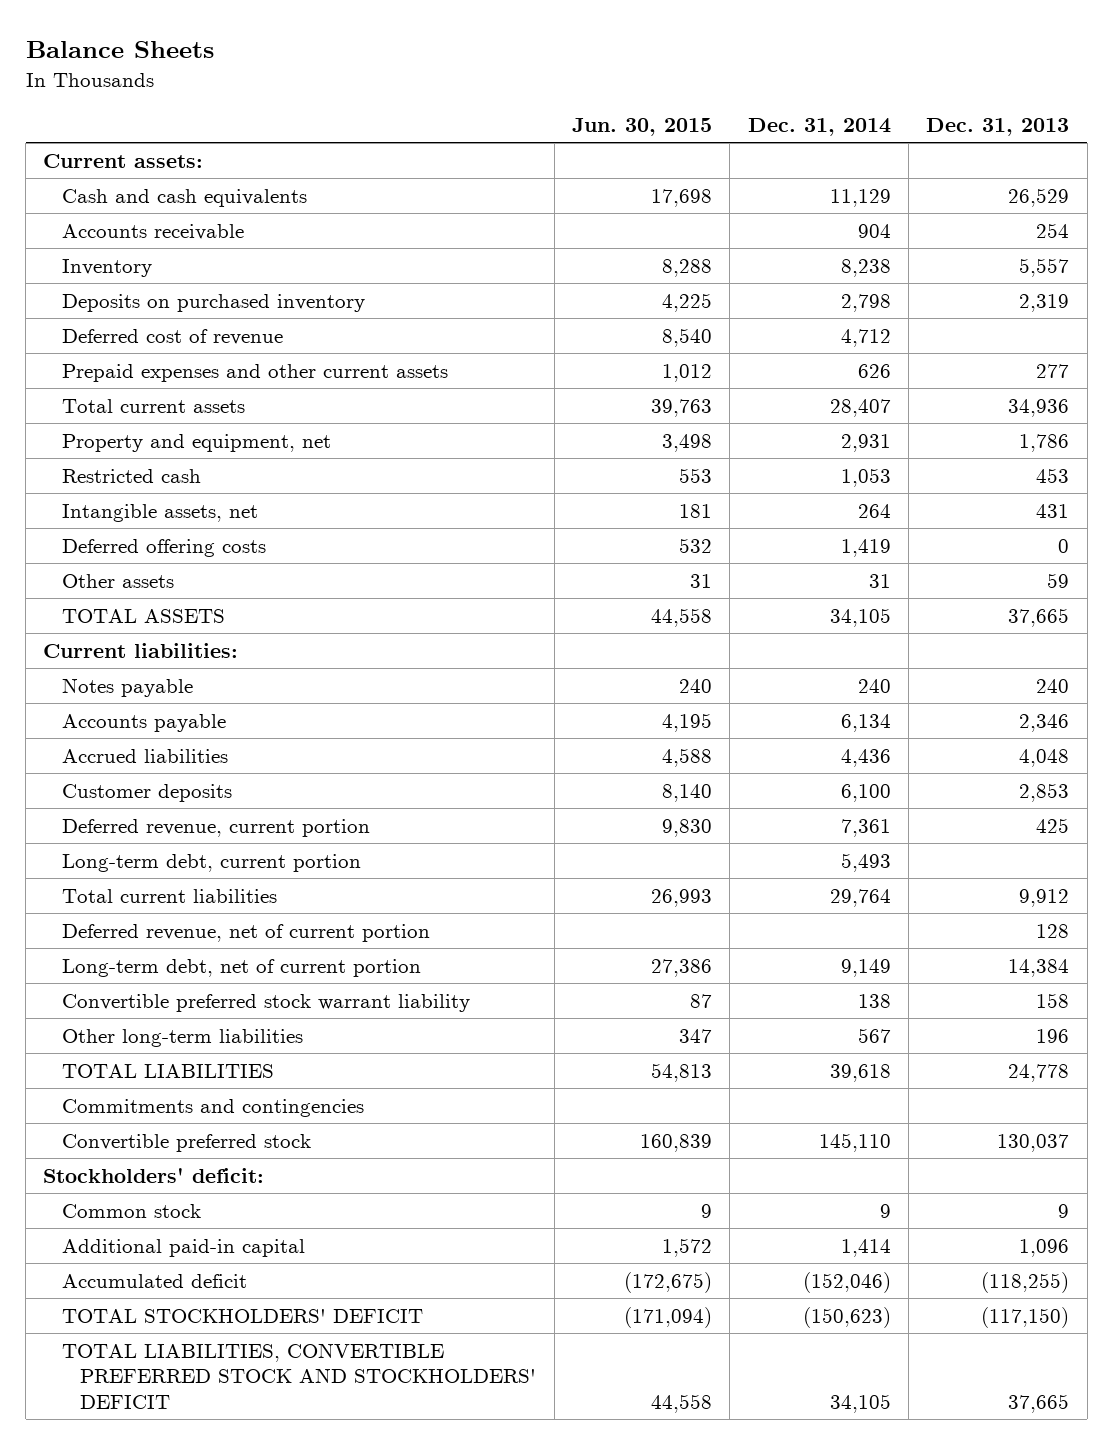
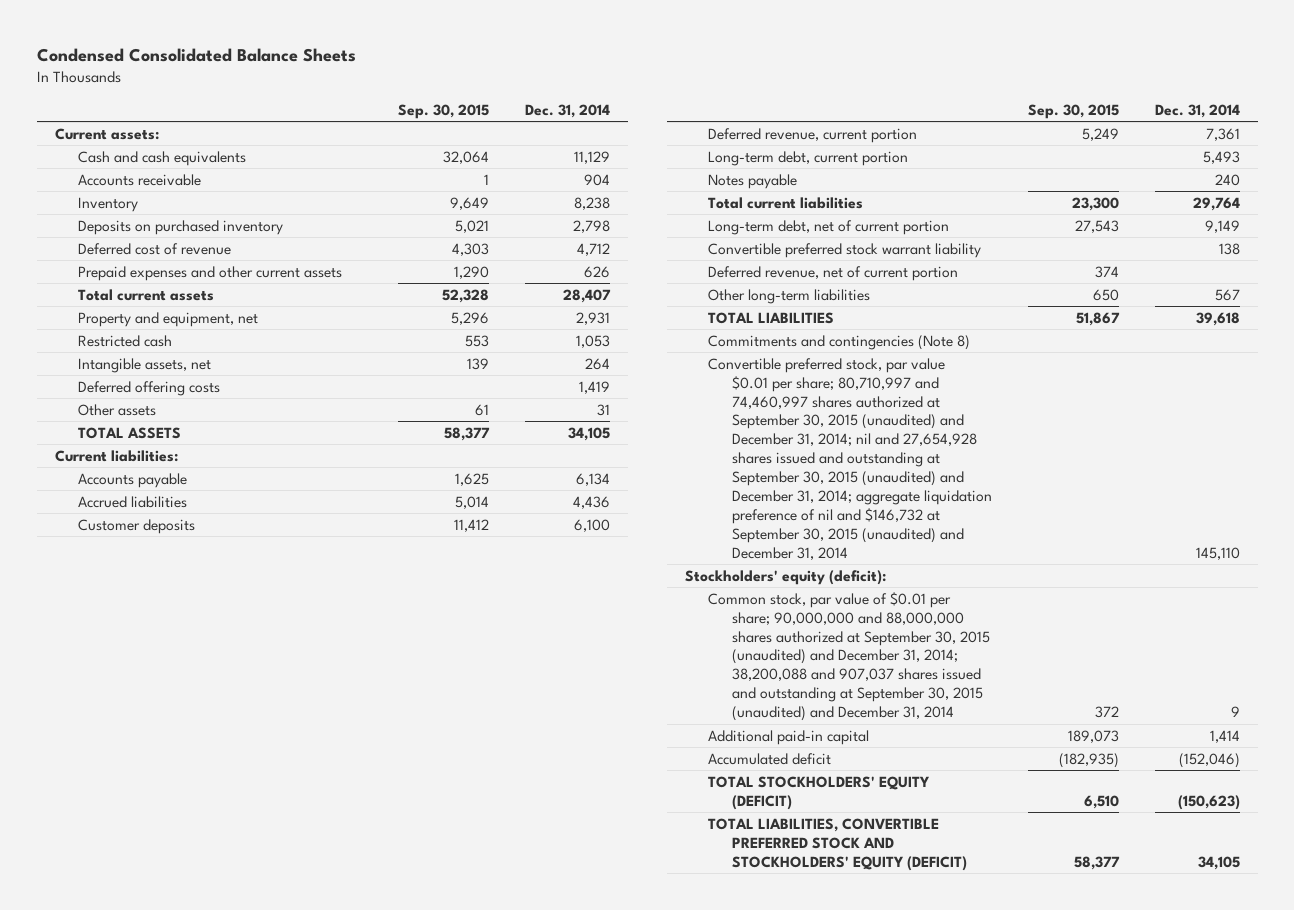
[25,41,214,59] Balance Sheets -> [36,48,356,63] Condensed Consolidated Balance Sheets
[572,118,713,137] Jun. 30, 2015 -> none
[926,118,1070,137] Dec. 31, 2013 -> none
none -> [397,103,489,119] Sep. 30, 2015
[61,677,193,697] Notes payable -> [708,173,798,189] Notes payable
[61,923,430,942] Deferred revenue, net of current portion -> [708,265,959,281] Deferred revenue, net of current portion
[61,1098,364,1117] Commitments and contingencies -> [708,334,971,350] Commitments and contingencies (Note 8)
[61,1133,311,1152] Convertible preferred stock -> [708,357,992,560] Convertible preferred stock, par value $0.01 per share; 80,710,997 and 74,460,997 shares authorized at September 30, 2015 (unaudited) and December 31, 2014; nil and 27,654,928 shares issued and outstanding at September 30, 2015 (unaudited) and December 31, 2014; aggregate liquidation preference of nil and $146,732 at September 30, 2015 (unaudited) and December 31, 2014
[43,1167,265,1183] Stockholders' deficit: -> [684,569,886,585] Stockholders' equity (deficit):
[61,1203,201,1218] Common stock -> [708,591,990,722] Common stock, par value of $0.01 per share; 90,000,000 and 88,000,000 shares authorized at September 30, 2015 (unaudited) and December 31, 2014; 38,200,088 and 907,037 shares issued and outstanding at September 30, 2015 (unaudited) and December 31, 2014
[61,1308,423,1323] TOTAL STOCKHOLDERS' DEFICIT -> [708,775,931,810] TOTAL STOCKHOLDERS' EQUITY (DEFICIT)
[61,1342,537,1409] TOTAL LIABILITIES, CONVERTIBLE PREFERRED STOCK AND STOCKHOLDERS' DEFICIT -> [708,817,967,871] TOTAL LIABILITIES, CONVERTIBLE PREFERRED STOCK AND STOCKHOLDERS' EQUITY (DEFICIT)

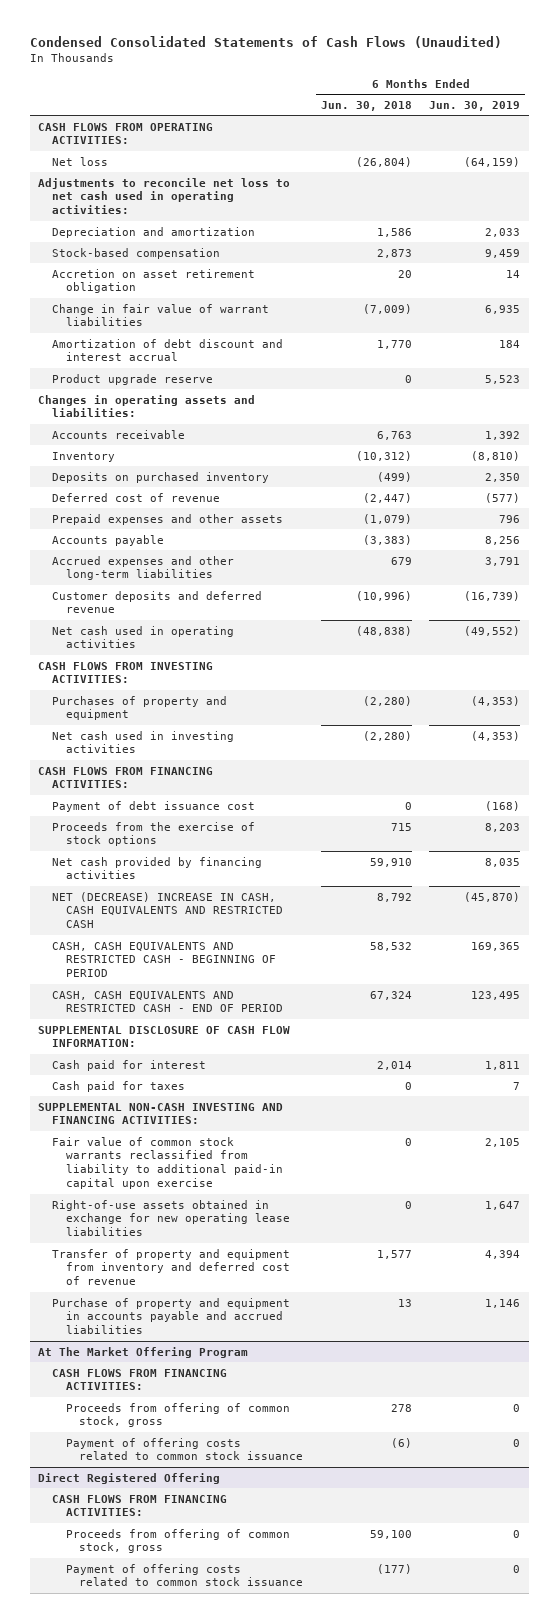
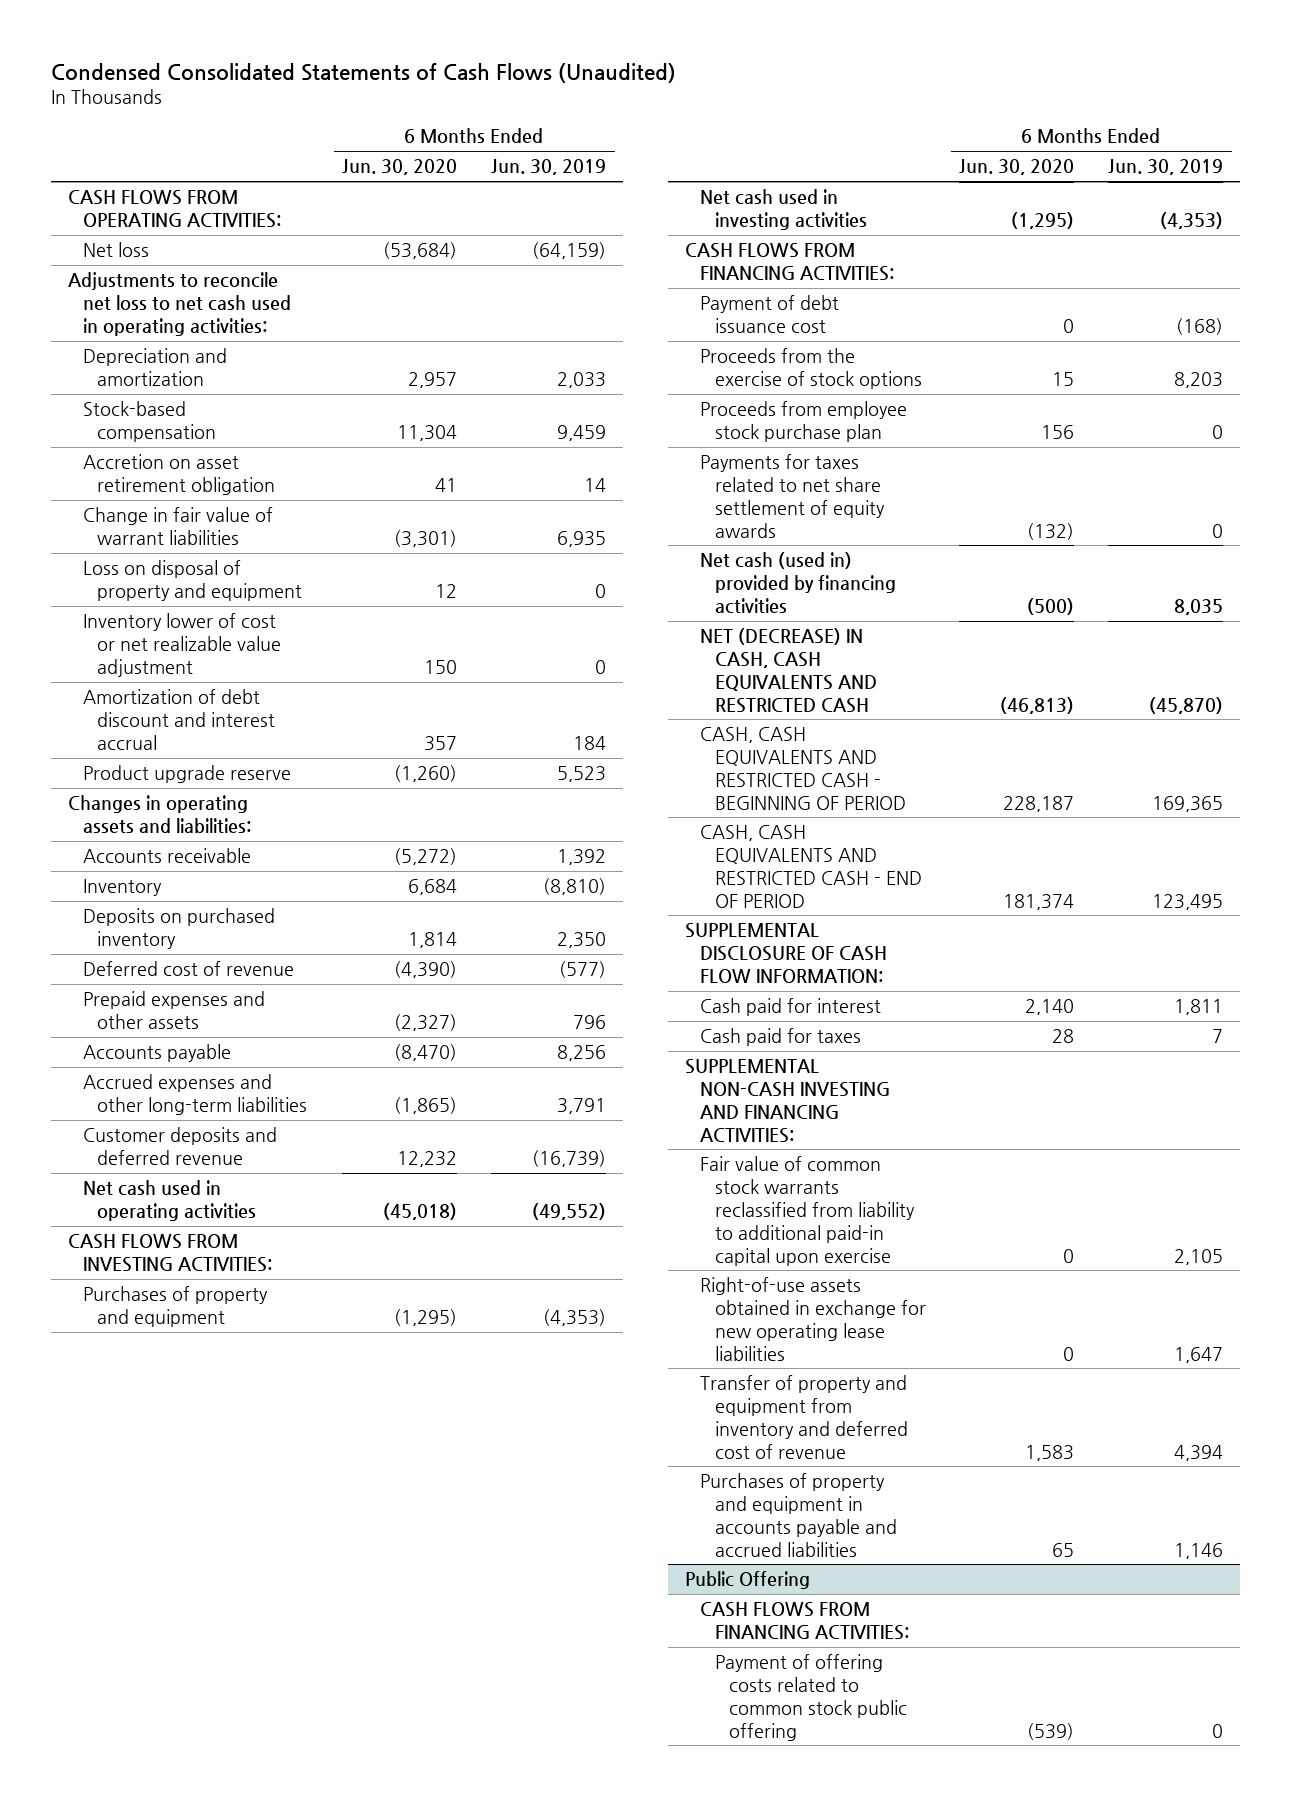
[320,101,412,112] Jun. 30, 2018 -> none
none -> [342,159,458,176] Jun. 30, 2020
none -> [82,560,303,602] Loss on disposal of property and equipment
none -> [82,613,282,677] Inventory lower of cost or net realizable value adjustment
none -> [699,401,907,443] Proceeds from employee stock purchase plan
none -> [699,454,885,538] Payments for taxes related to net share settlement of equity awards
[52,856,263,880] Net cash provided by financing activities -> [699,552,896,614] Net cash (used in) provided by financing activities
[52,891,283,929] NET (DECREASE) INCREASE IN CASH, CASH EQUIVALENTS AND RESTRICTED CASH -> [699,628,877,713] NET (DECREASE) IN CASH, CASH EQUIVALENTS AND RESTRICTED CASH
[38,1346,249,1358] At The Market Offering Program -> none
[52,1368,228,1391] CASH FLOWS FROM FINANCING ACTIVITIES: -> none
[65,1402,290,1428] Proceeds from offering of common stock, gross -> none
[65,1437,304,1461] Payment of offering costs related to common stock issuance -> none
[38,1472,221,1484] Direct Registered Offering -> none
[52,1297,291,1335] Purchase of property and equipment in accounts payable and accrued liabilities -> [699,1473,897,1557] Purchases of property and equipment in accounts payable and accrued liabilities
none -> [684,1571,810,1590] Public Offering
[65,1528,290,1554] Proceeds from offering of common stock, gross -> none
[65,1563,304,1587] Payment of offering costs related to common stock issuance -> [714,1654,908,1741] Payment of offering costs related to common stock public offering

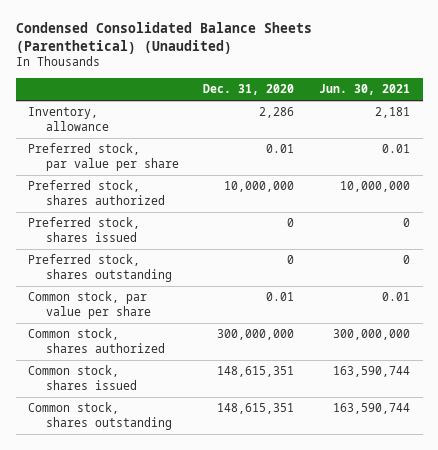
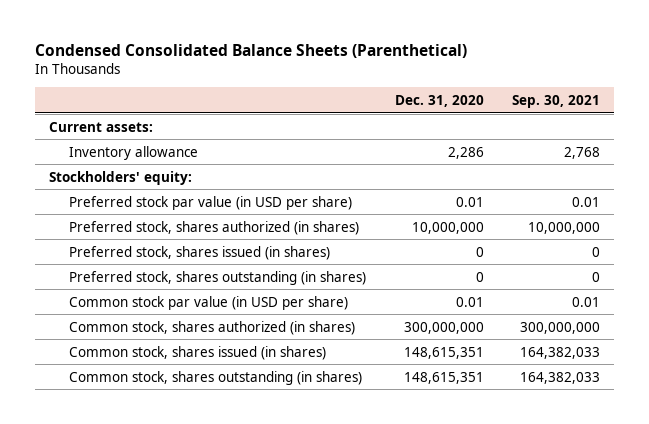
[15,22,312,54] Condensed Consolidated Balance Sheets (Parenthetical) (Unaudited) -> [35,43,468,58] Condensed Consolidated Balance Sheets (Parenthetical)
[319,84,411,96] Jun. 30, 2021 -> none
none -> [512,94,601,108] Sep. 30, 2021
none -> [49,121,154,132] Current assets:
[28,107,109,131] Inventory, allowance -> [69,145,199,160] Inventory allowance
none -> [49,170,193,185] Stockholders' equity:
[28,143,179,171] Preferred stock, par value per share -> [69,195,353,210] Preferred stock par value (in USD per share)
[28,180,165,205] Preferred stock, shares authorized -> [69,220,360,235] Preferred stock, shares authorized (in shares)
[28,217,141,242] Preferred stock, shares issued -> [69,245,331,260] Preferred stock, shares issued (in shares)
[28,254,172,282] Preferred stock, shares outstanding -> [69,270,367,285] Preferred stock, shares outstanding (in shares)
[28,291,151,319] Common stock, par value per share -> [69,295,349,310] Common stock par value (in USD per share)
[28,328,165,353] Common stock, shares authorized -> [69,320,356,335] Common stock, shares authorized (in shares)
[28,365,137,390] Common stock, shares issued -> [69,345,327,360] Common stock, shares issued (in shares)
[28,402,172,430] Common stock, shares outstanding -> [69,370,363,385] Common stock, shares outstanding (in shares)

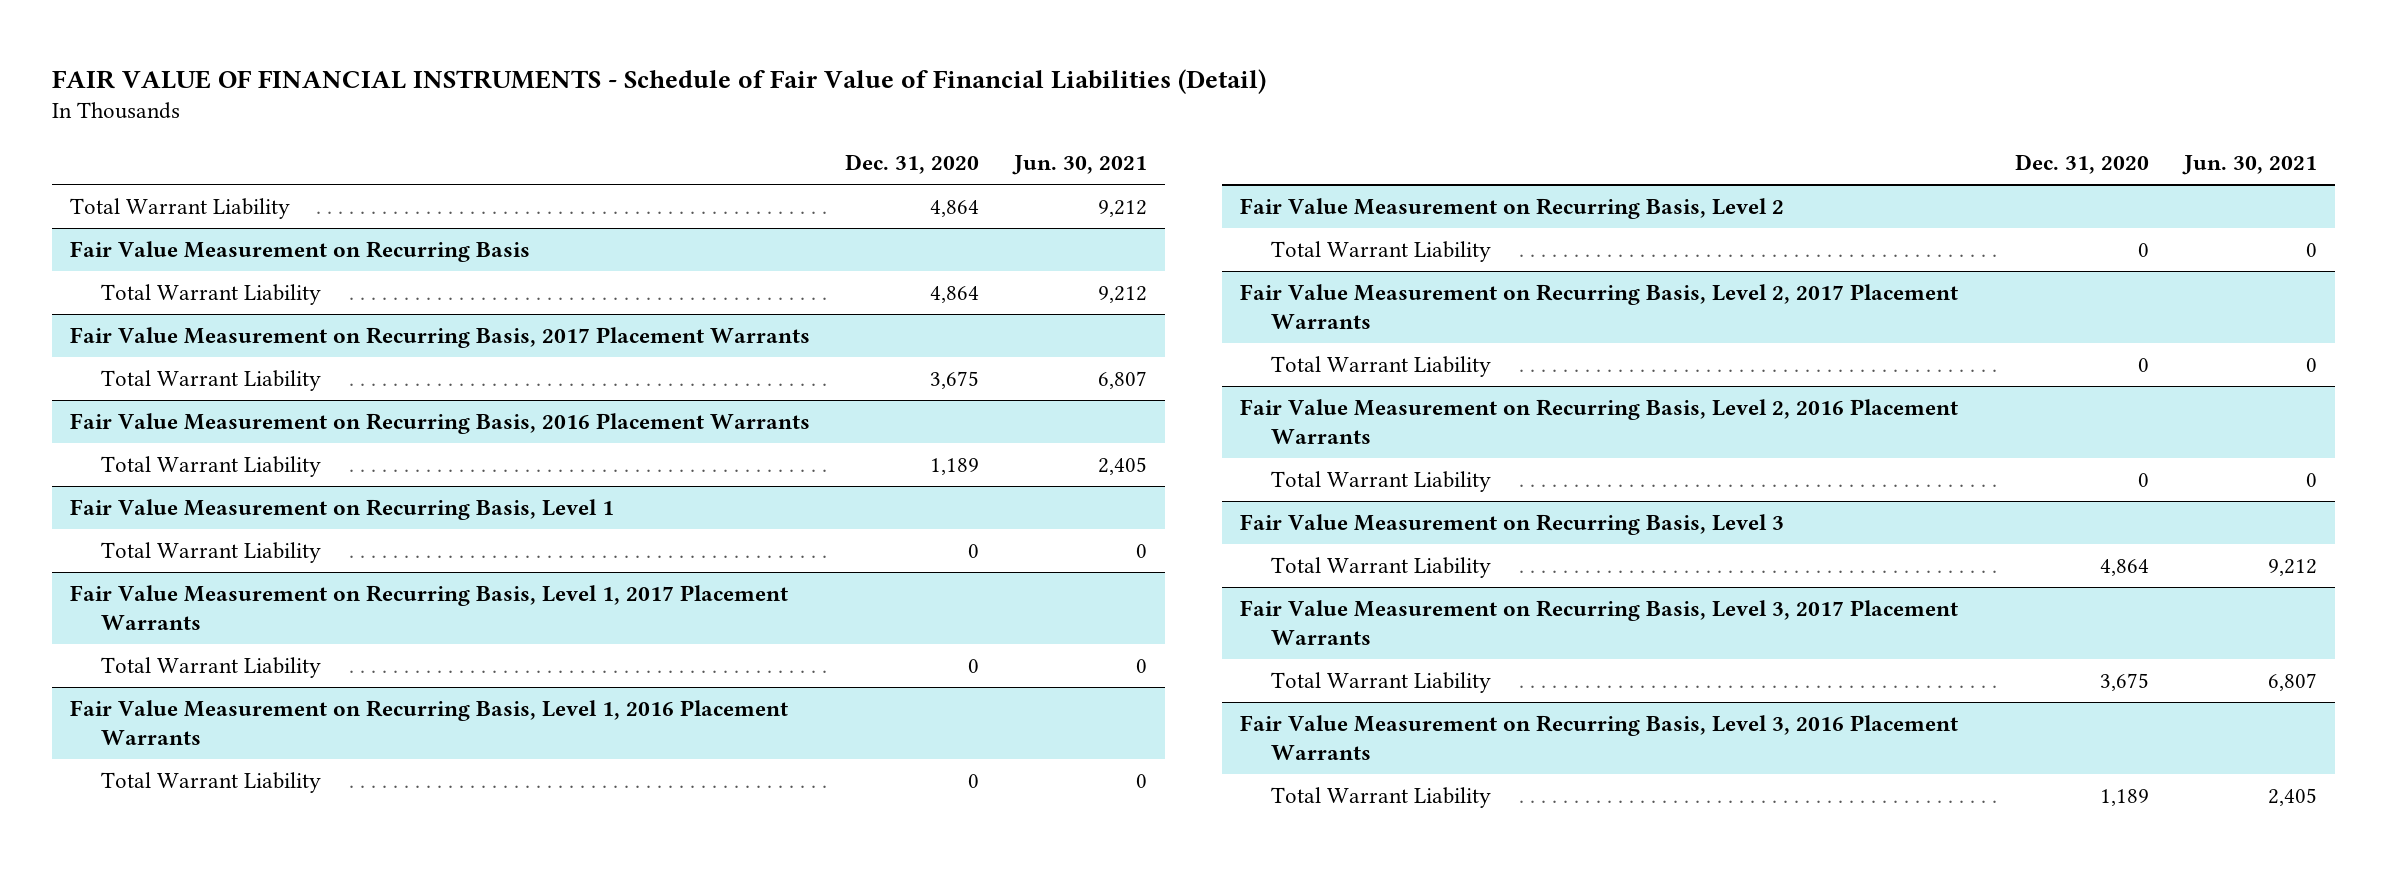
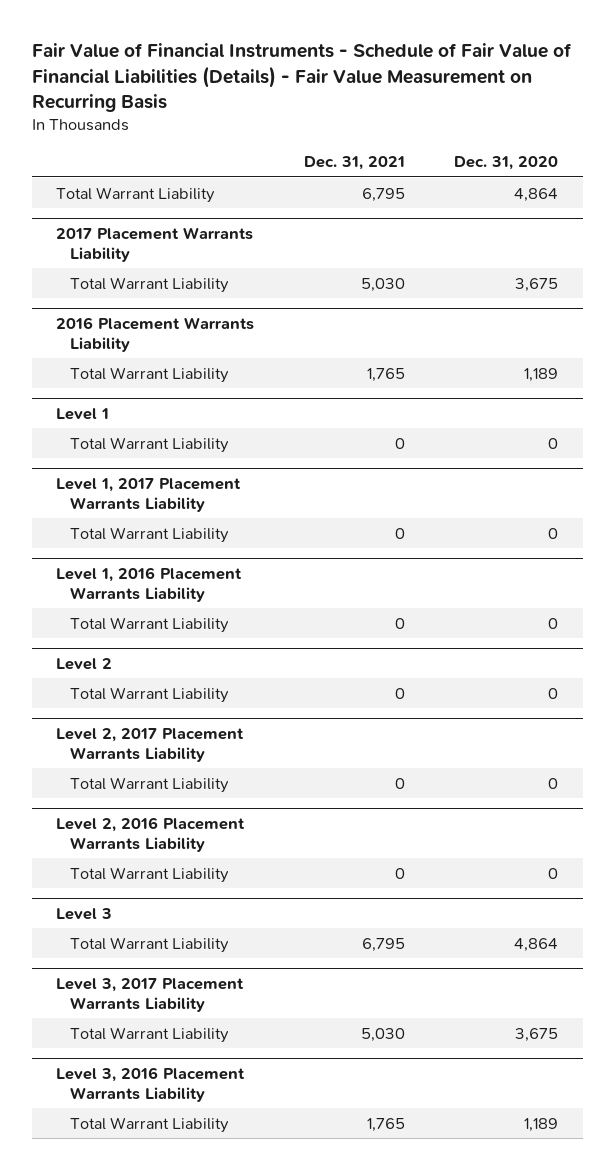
[51,68,1266,94] FAIR VALUE OF FINANCIAL INSTRUMENTS - Schedule of Fair Value of Financial Liabilities (Detail) -> [31,43,572,113] Fair Value of Financial Instruments - Schedule of Fair Value of Financial Liabilities (Details) - Fair Value Measurement on Recurring Basis
[1012,155,1148,176] Jun. 30, 2021 -> none
none -> [303,156,405,171] Dec. 31, 2021
[101,283,322,305] Total Warrant Liability -> none
[69,326,810,348] Fair Value Measurement on Recurring Basis, 2017 Placement Warrants -> none
[69,240,530,262] Fair Value Measurement on Recurring Basis -> [56,226,254,262] 2017 Placement Warrants Liability
[69,412,810,434] Fair Value Measurement on Recurring Basis, 2016 Placement Warrants -> none
none -> [56,316,255,352] 2016 Placement Warrants Liability
[69,498,614,520] Fair Value Measurement on Recurring Basis, Level 1 -> none
none -> [56,407,110,420] Level 1
[69,584,788,630] Fair Value Measurement on Recurring Basis, Level 1, 2017 Placement Warrants -> none
none -> [56,477,242,512] Level 1, 2017 Placement Warrants Liability
[69,699,788,745] Fair Value Measurement on Recurring Basis, Level 1, 2016 Placement Warrants -> none
none -> [56,566,243,602] Level 1, 2016 Placement Warrants Liability
[1239,197,1784,219] Fair Value Measurement on Recurring Basis, Level 2 -> none
none -> [56,657,113,670] Level 2
[1239,283,1958,329] Fair Value Measurement on Recurring Basis, Level 2, 2017 Placement Warrants -> none
none -> [56,727,245,762] Level 2, 2017 Placement Warrants Liability
[1239,398,1958,444] Fair Value Measurement on Recurring Basis, Level 2, 2016 Placement Warrants -> none
none -> [56,816,246,852] Level 2, 2016 Placement Warrants Liability
[1239,513,1784,535] Fair Value Measurement on Recurring Basis, Level 3 -> none
none -> [56,907,113,920] Level 3
[1239,599,1958,645] Fair Value Measurement on Recurring Basis, Level 3, 2017 Placement Warrants -> none
none -> [56,977,245,1012] Level 3, 2017 Placement Warrants Liability
[1239,714,1958,760] Fair Value Measurement on Recurring Basis, Level 3, 2016 Placement Warrants -> none
none -> [56,1066,246,1102] Level 3, 2016 Placement Warrants Liability

